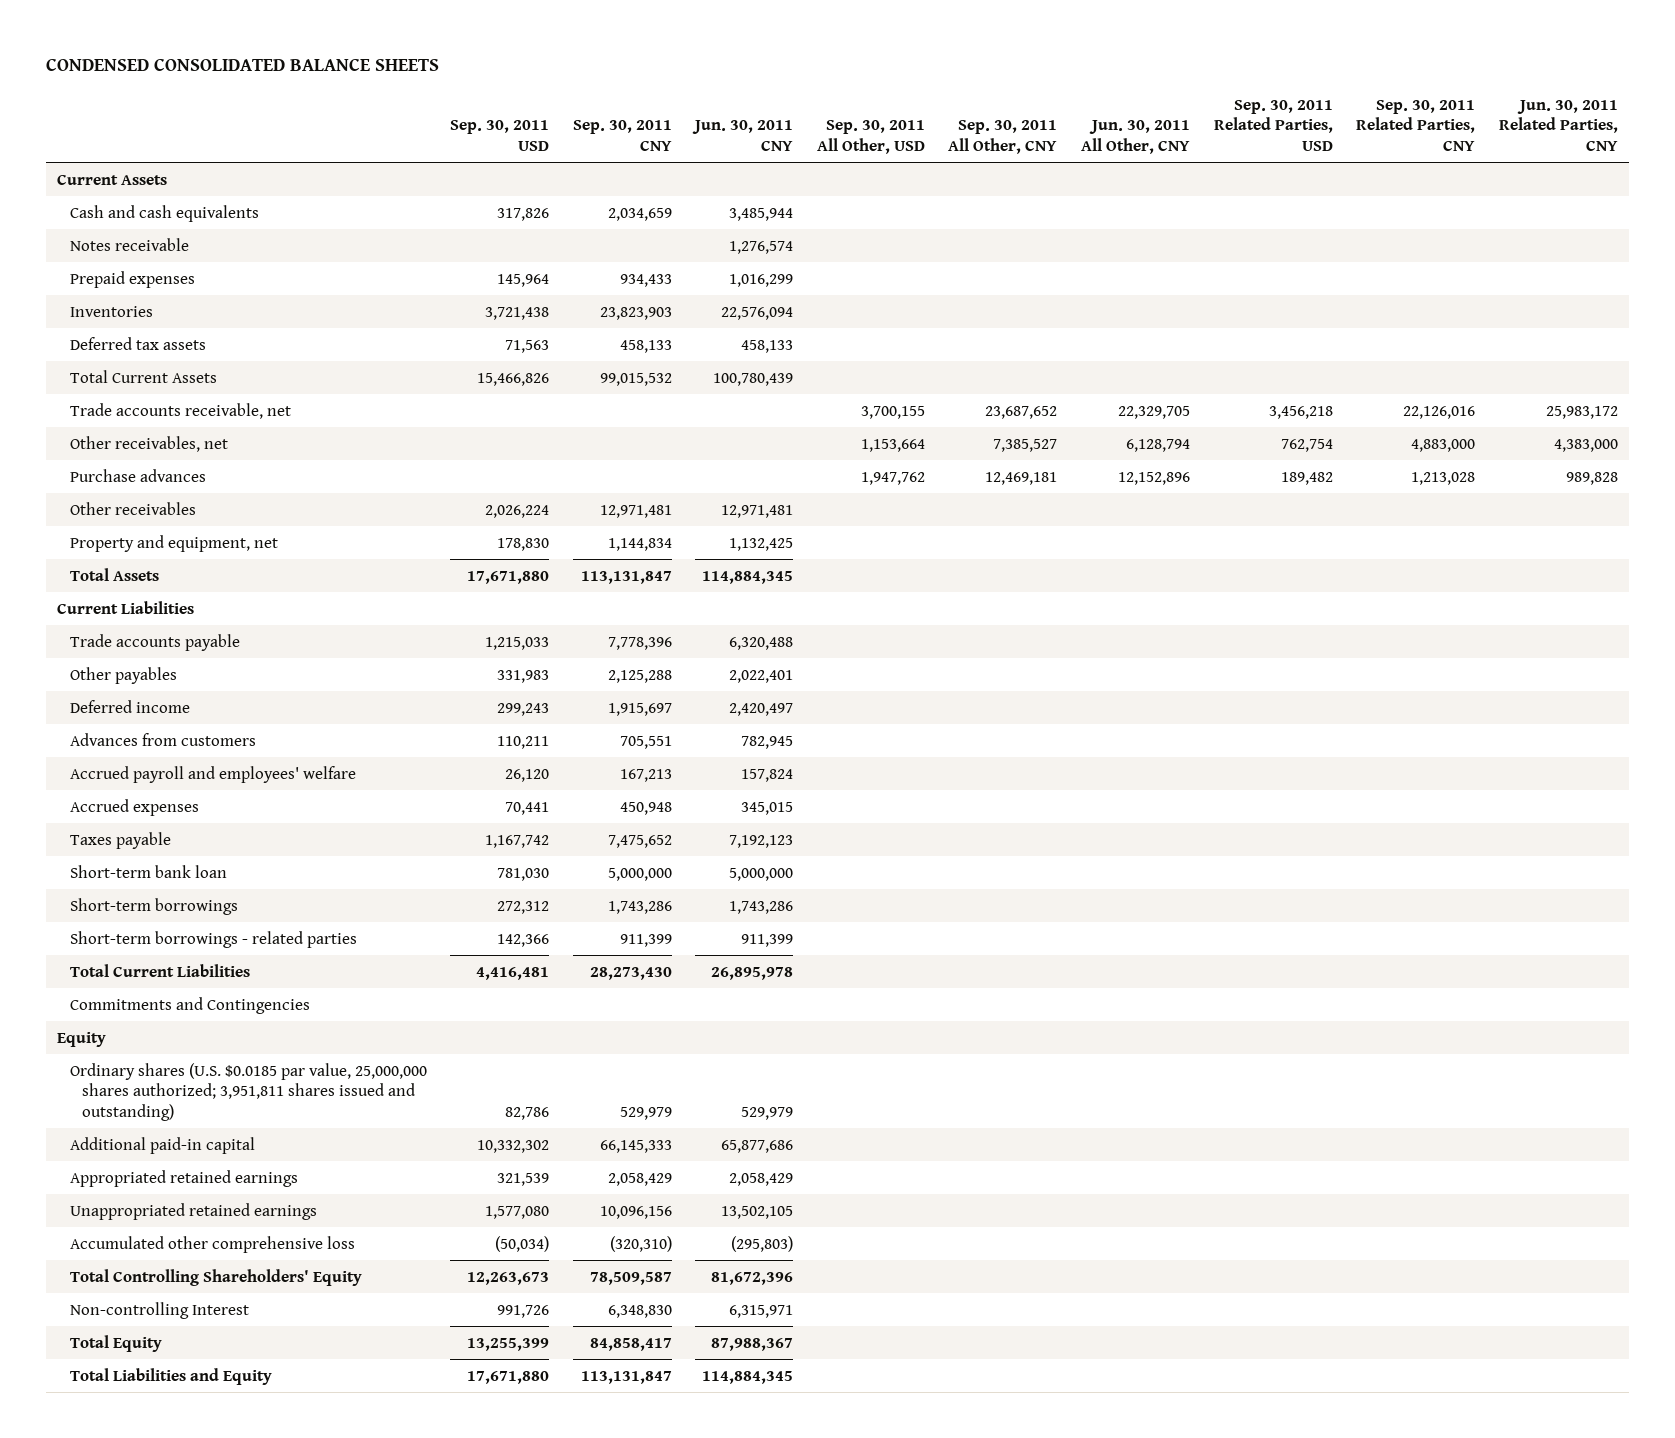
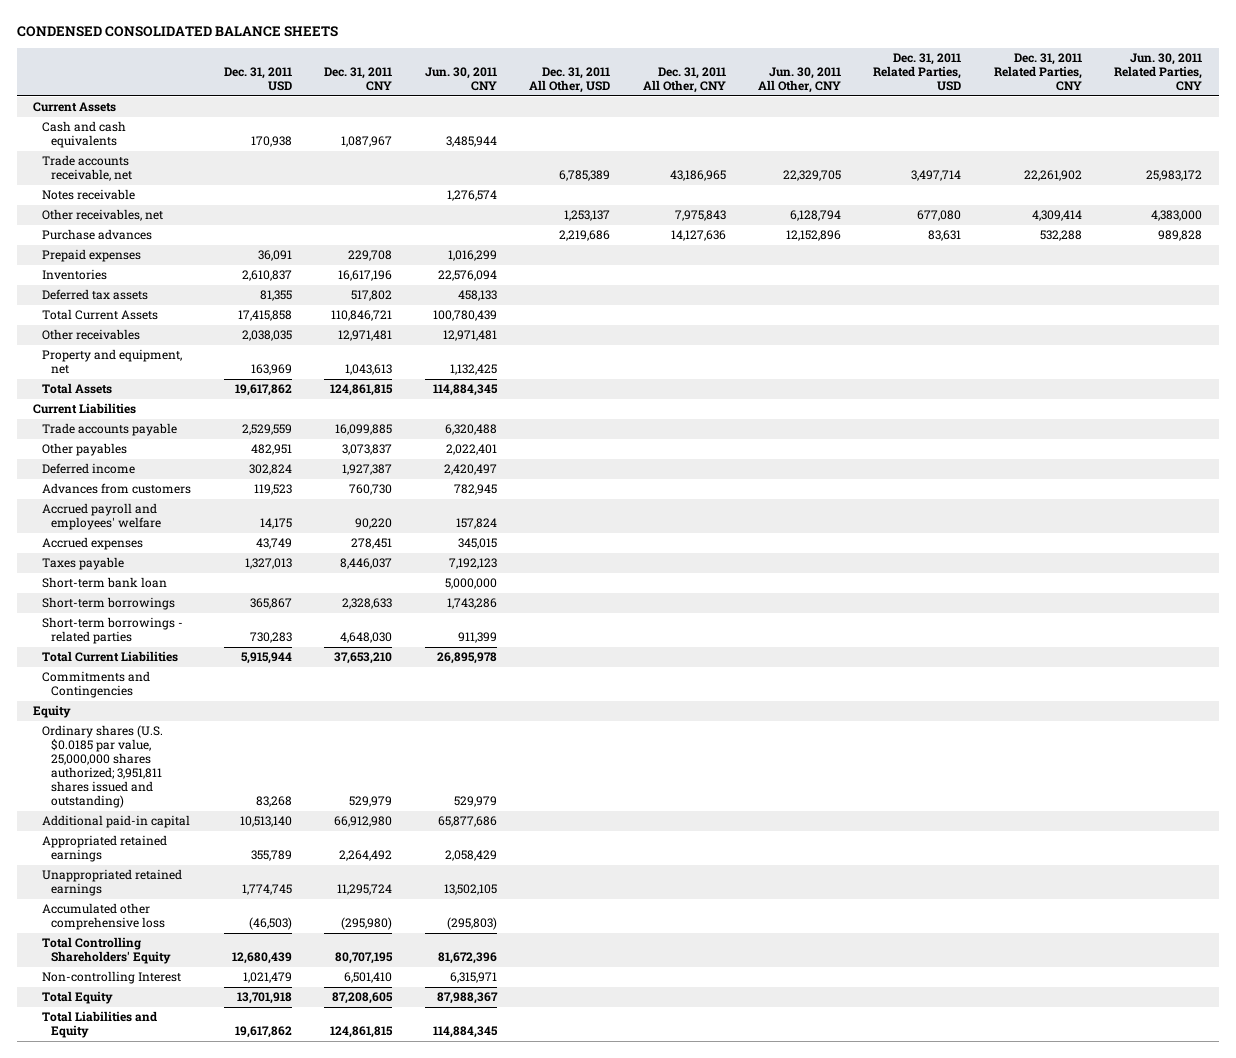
[450,120,550,151] Sep. 30, 2011 USD -> none
[572,120,672,151] Sep. 30, 2011 CNY -> none
[816,120,925,154] Sep. 30, 2011 All Other, USD -> none
[948,120,1058,154] Sep. 30, 2011 All Other, CNY -> none
[1213,99,1333,151] Sep. 30, 2011 Related Parties, USD -> none
[1356,99,1476,151] Sep. 30, 2011 Related Parties, CNY -> none
none -> [223,67,292,92] Dec. 31, 2011 USD
none -> [324,67,393,92] Dec. 31, 2011 CNY
none -> [529,67,611,94] Dec. 31, 2011 All Other, USD
none -> [642,67,726,94] Dec. 31, 2011 All Other, CNY
none -> [873,53,962,92] Dec. 31, 2011 Related Parties, USD
none -> [993,53,1082,92] Dec. 31, 2011 Related Parties, CNY
[69,402,291,419] Trade accounts receivable, net -> [42,155,133,182] Trade accounts receivable, net
[69,435,228,452] Other receivables, net -> [42,209,164,222] Other receivables, net
[69,468,206,482] Purchase advances -> [42,229,153,241] Purchase advances

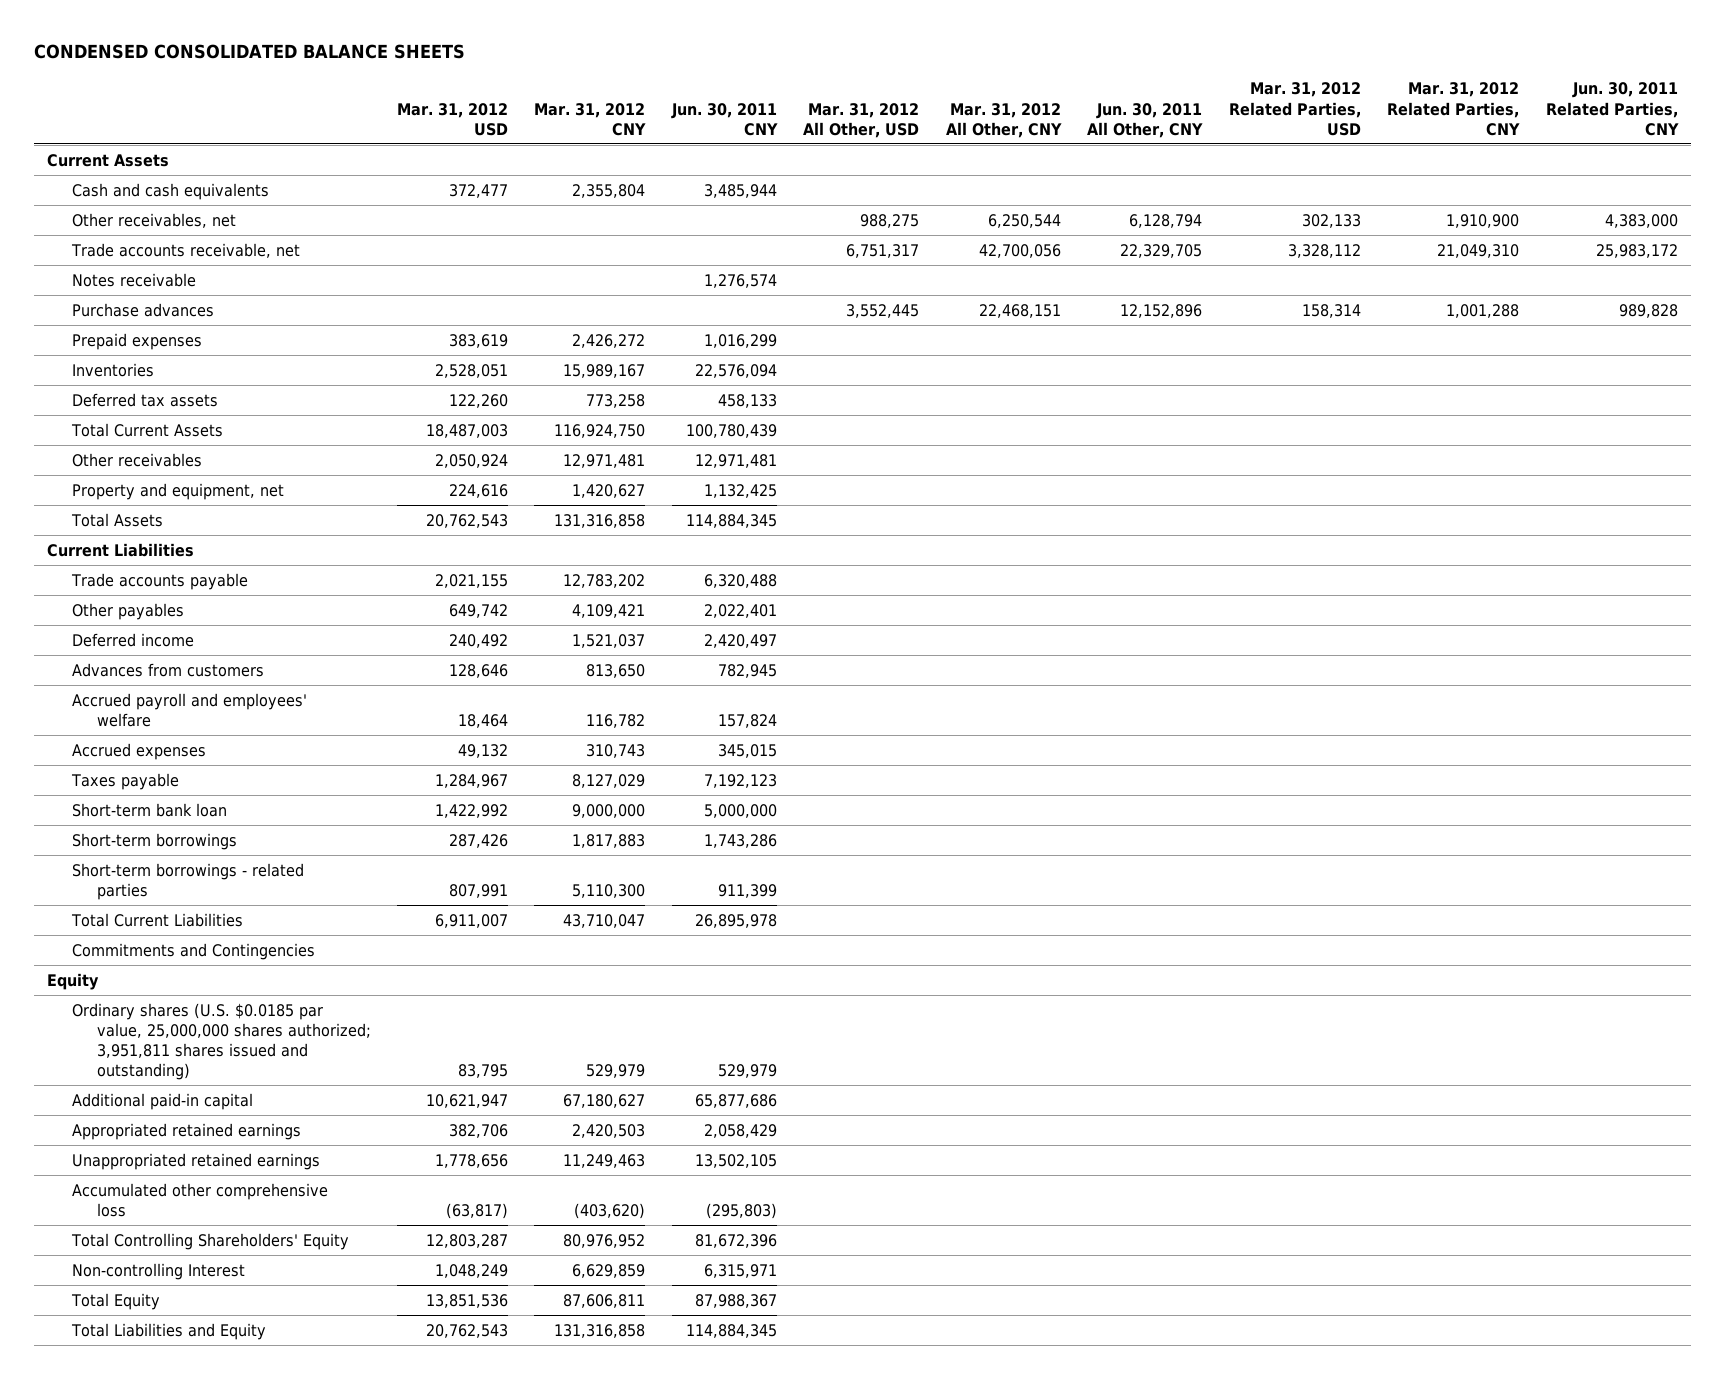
[223,67,292,92] Dec. 31, 2011 USD -> none
[324,67,393,92] Dec. 31, 2011 CNY -> none
[529,67,611,94] Dec. 31, 2011 All Other, USD -> none
[642,67,726,94] Dec. 31, 2011 All Other, CNY -> none
[873,53,962,92] Dec. 31, 2011 Related Parties, USD -> none
[993,53,1082,92] Dec. 31, 2011 Related Parties, CNY -> none
none -> [397,102,509,136] Mar. 31, 2012 USD
none -> [534,102,647,136] Mar. 31, 2012 CNY
none -> [803,102,920,138] Mar. 31, 2012 All Other, USD
none -> [945,102,1062,138] Mar. 31, 2012 All Other, CNY
none -> [1228,82,1361,136] Mar. 31, 2012 Related Parties, USD
none -> [1387,82,1521,136] Mar. 31, 2012 Related Parties, CNY
[42,209,164,222] Other receivables, net -> [71,212,236,228] Other receivables, net

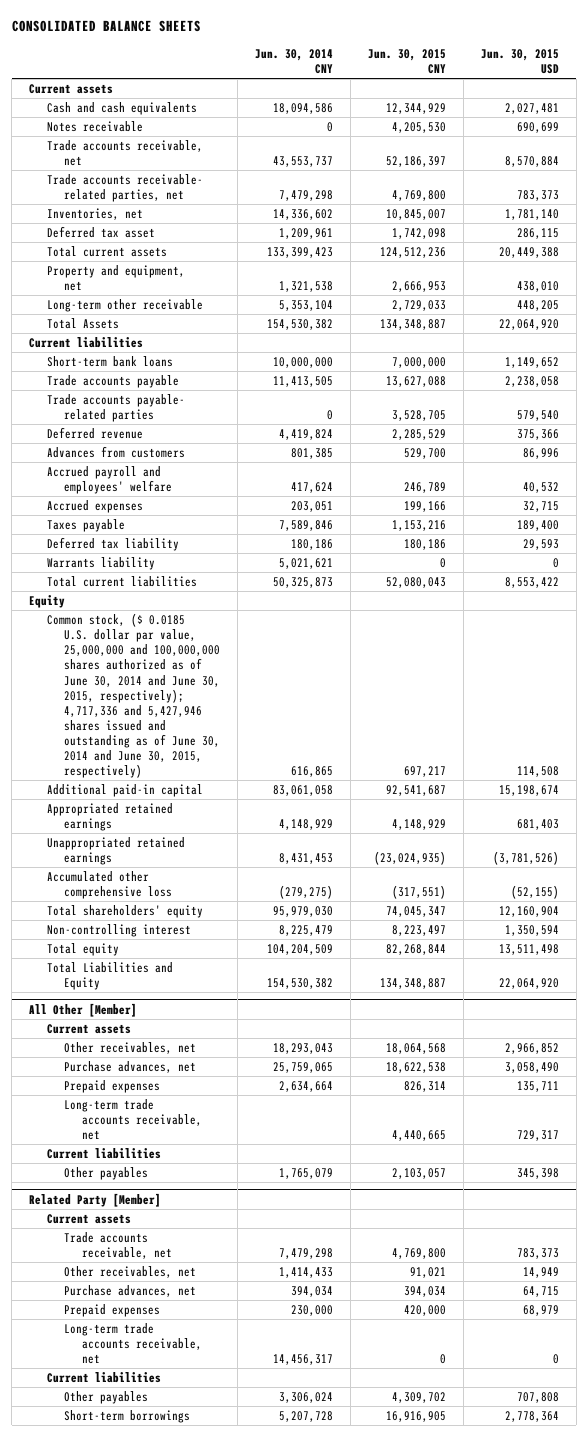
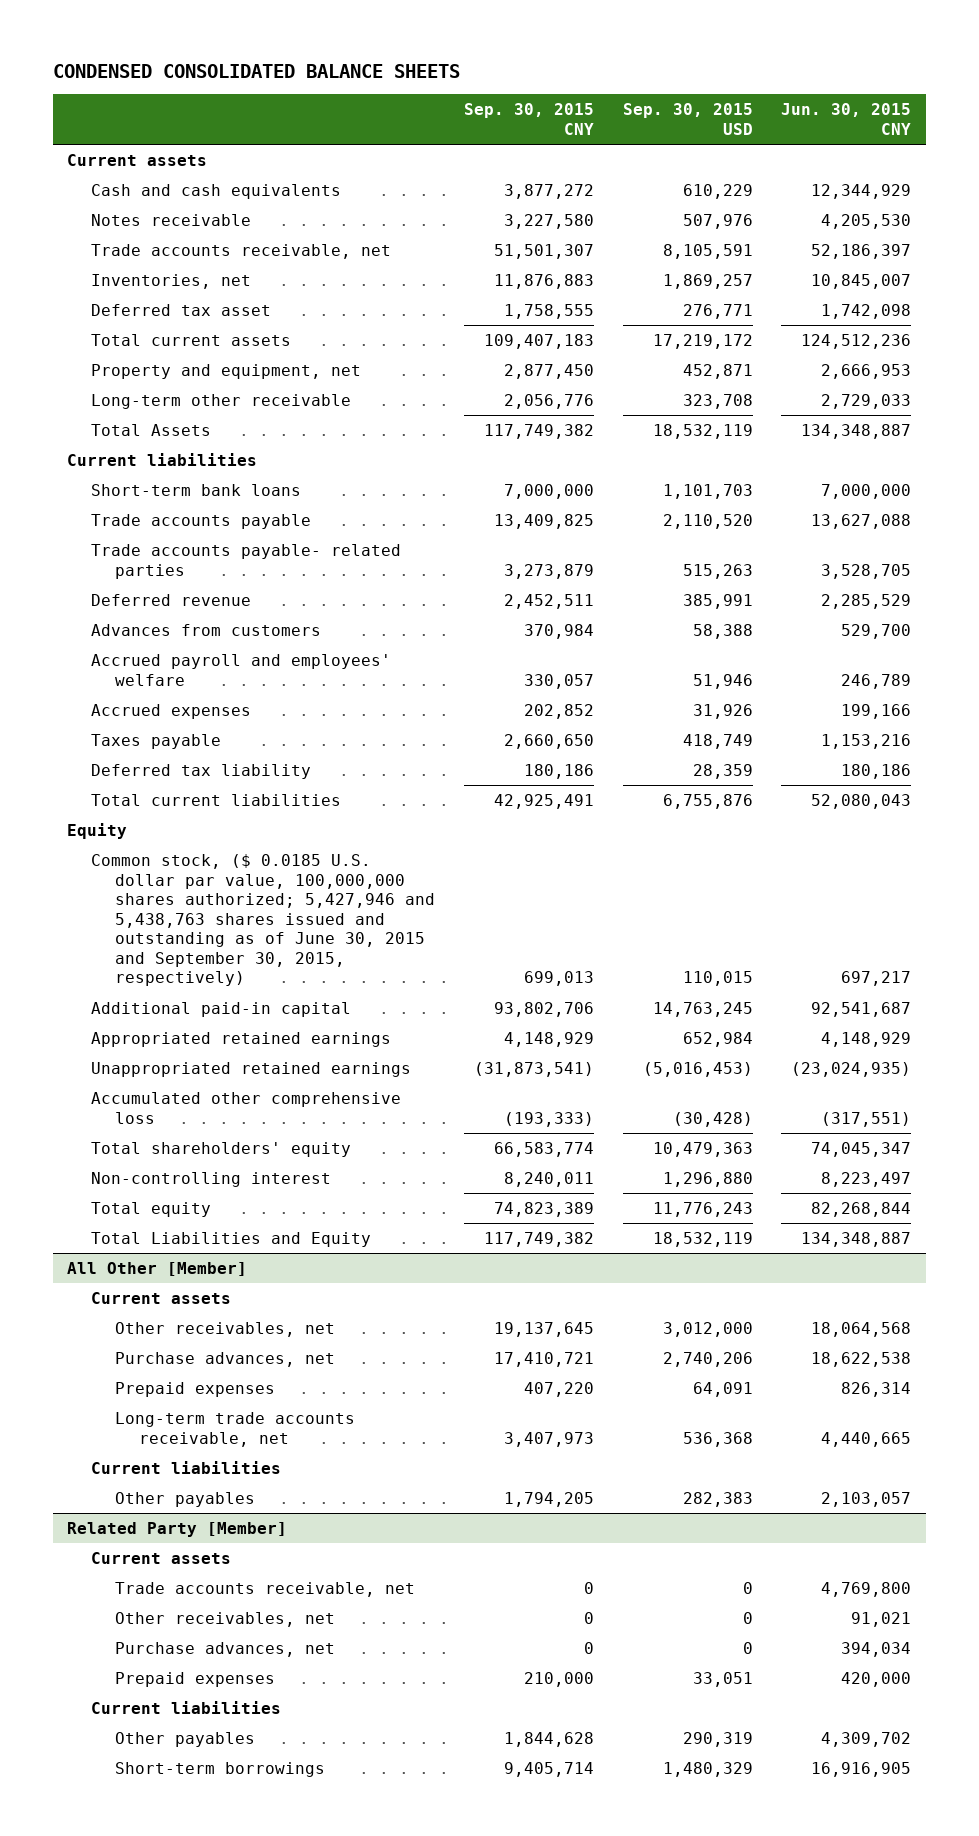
[11,20,201,33] CONSOLIDATED BALANCE SHEETS -> [52,64,460,79] CONDENSED CONSOLIDATED BALANCE SHEETS
[255,49,334,75] Jun. 30, 2014 CNY -> none
[480,49,559,75] Jun. 30, 2015 USD -> none
none -> [463,103,594,135] Sep. 30, 2015 CNY
none -> [622,103,753,135] Sep. 30, 2015 USD
[46,173,203,203] Trade accounts receivable- related parties, net -> none
[46,556,155,570] Warrants liability -> none
[46,612,221,779] Common stock, ($ 0.0185 U.S. dollar par value, 25,000,000 and 100,000,000 shares authorized as of June 30, 2014 and June 30, 2015, respectively); 4,717,336 and 5,427,946 shares issued and outstanding as of June 30, 2014 and June 30, 2015, respectively) -> [91,854,435,987] Common stock, ($ 0.0185 U.S. dollar par value, 100,000,000 shares authorized; 5,427,946 and 5,438,763 shares issued and outstanding as of June 30, 2015 and September 30, 2015, respectively)
[64,1322,202,1365] Long-term trade accounts receivable, net -> none

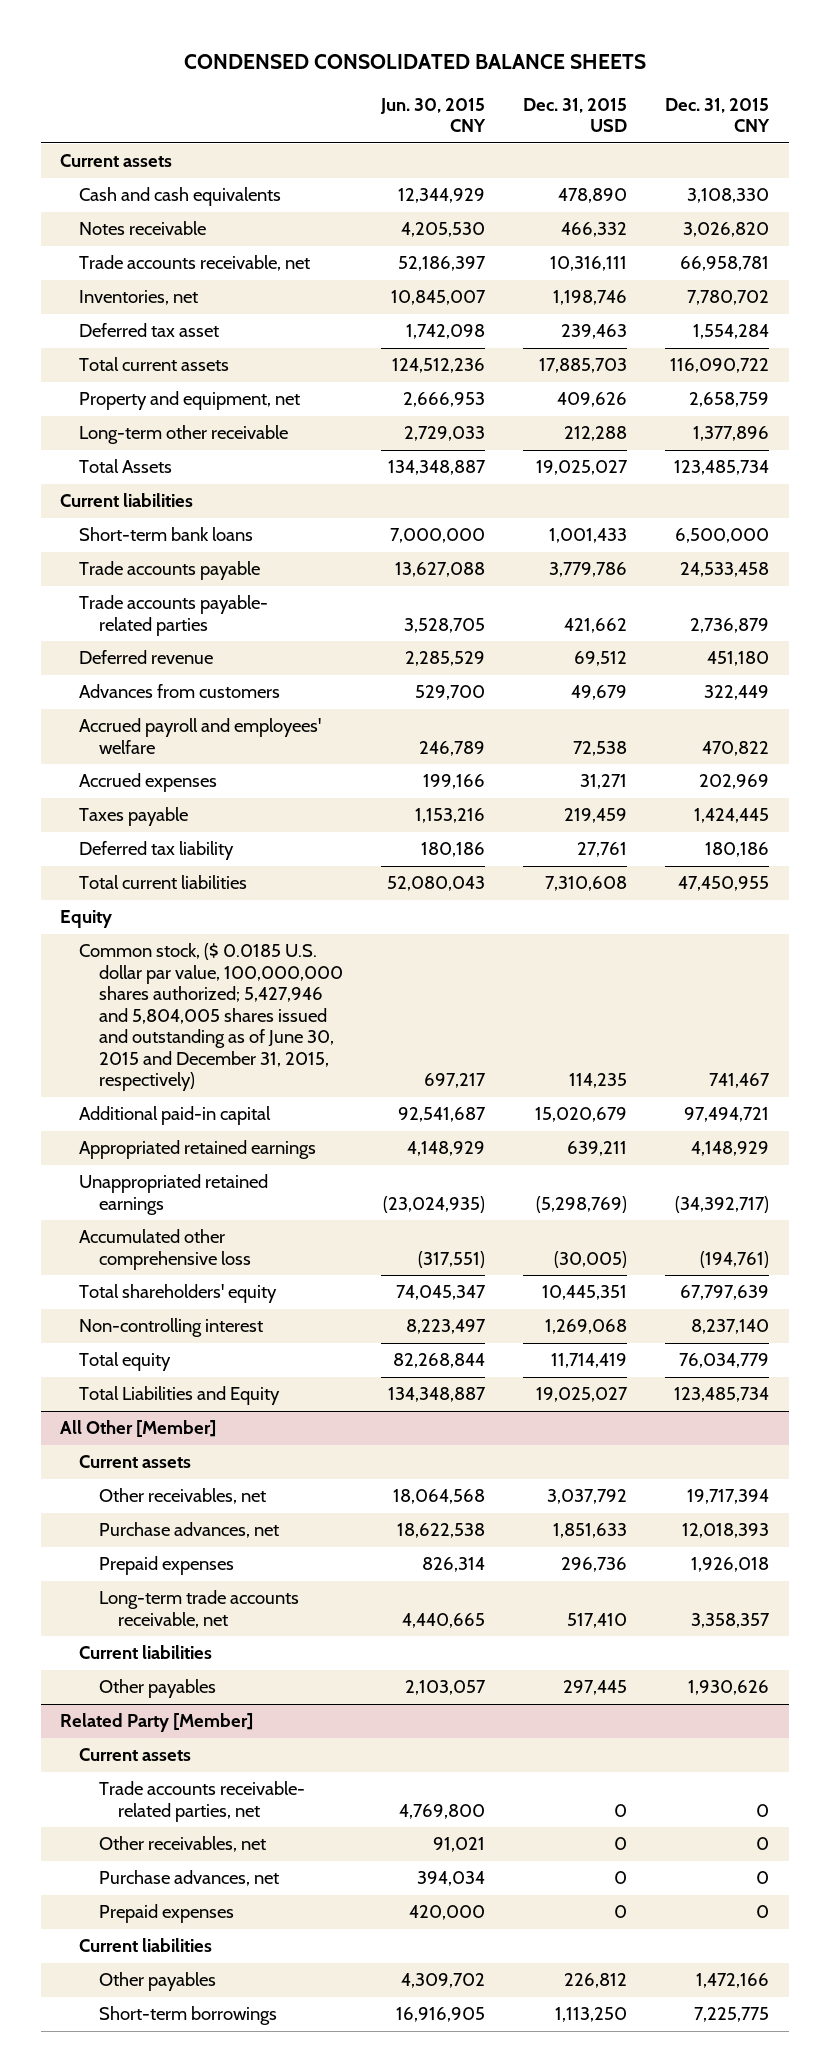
[463,103,594,135] Sep. 30, 2015 CNY -> none
[622,103,753,135] Sep. 30, 2015 USD -> none
none -> [523,97,628,133] Dec. 31, 2015 USD
none -> [665,97,771,133] Dec. 31, 2015 CNY
[91,854,435,987] Common stock, ($ 0.0185 U.S. dollar par value, 100,000,000 shares authorized; 5,427,946 and 5,438,763 shares issued and outstanding as of June 30, 2015 and September 30, 2015, respectively) -> [79,943,343,1092] Common stock, ($ 0.0185 U.S. dollar par value, 100,000,000 shares authorized; 5,427,946 and 5,804,005 shares issued and outstanding as of June 30, 2015 and December 31, 2015, respectively)
[114,1582,415,1598] Trade accounts receivable, net -> [98,1781,305,1822] Trade accounts receivable- related parties, net

